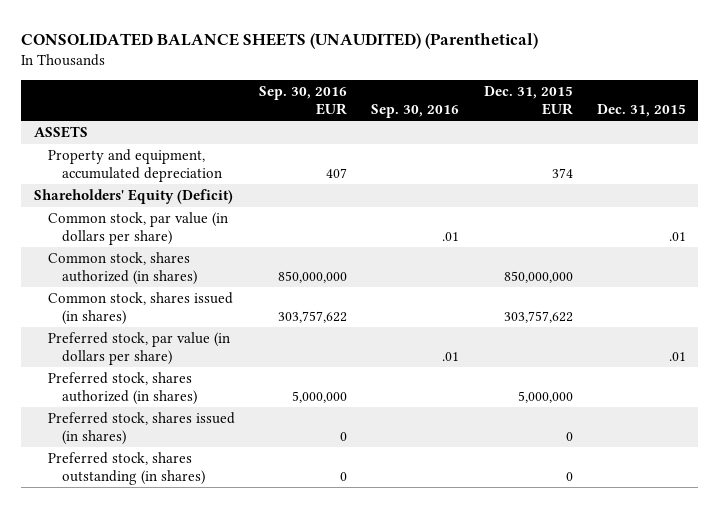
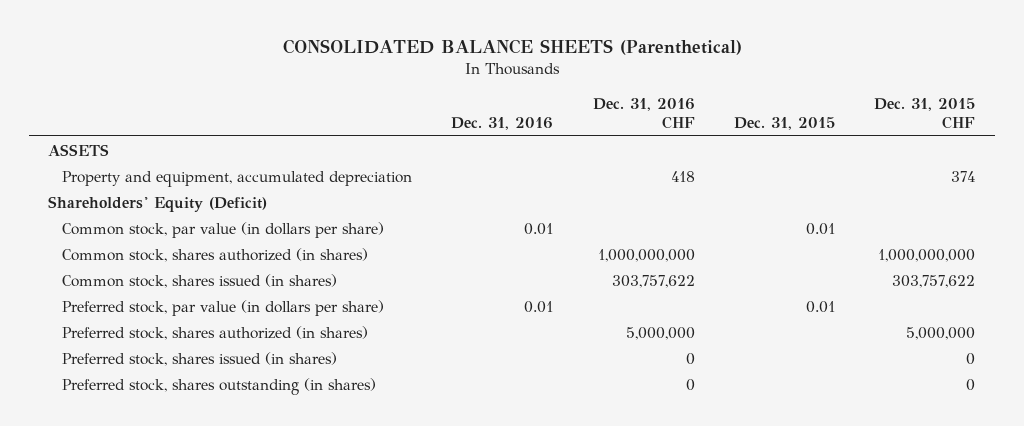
[21,32,539,49] CONSOLIDATED BALANCE SHEETS (UNAUDITED) (Parenthetical) -> [282,39,742,56] CONSOLIDATED BALANCE SHEETS (Parenthetical)
[259,86,348,115] Sep. 30, 2016 EUR -> none
[371,103,460,118] Sep. 30, 2016 -> none
[483,86,573,115] Dec. 31, 2015 EUR -> none
none -> [451,116,554,130] Dec. 31, 2016
none -> [592,97,695,129] Dec. 31, 2016 CHF
none -> [874,97,976,129] Dec. 31, 2015 CHF
[668,231,686,241] .01 -> [806,222,836,235] 0.01
[668,351,686,361] .01 -> [806,300,836,313] 0.01

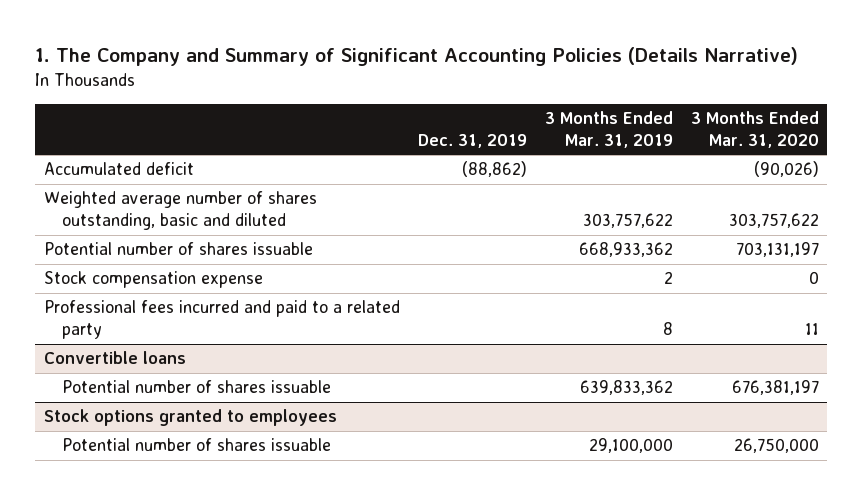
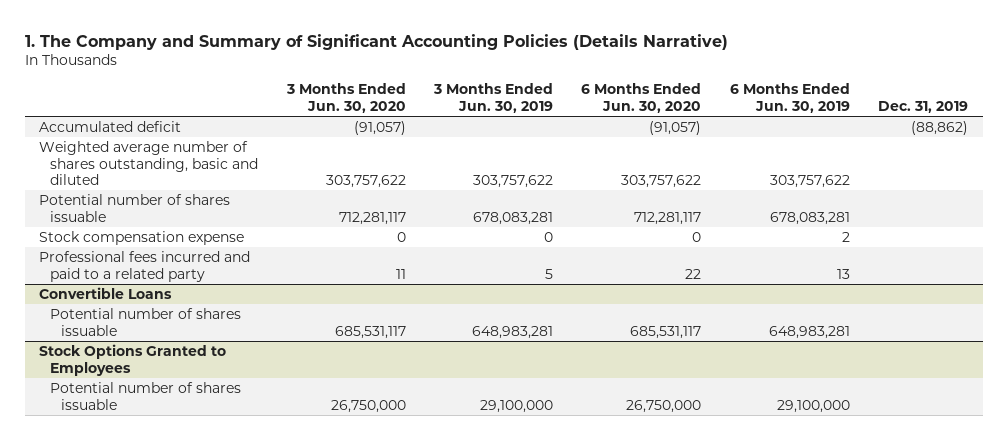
[544,111,673,149] 3 Months Ended Mar. 31, 2019 -> none
[690,111,819,149] 3 Months Ended Mar. 31, 2020 -> none
none -> [285,83,406,113] 3 Months Ended Jun. 30, 2020
none -> [432,83,553,113] 3 Months Ended Jun. 30, 2019
none -> [581,83,702,113] 6 Months Ended Jun. 30, 2020
none -> [729,83,850,113] 6 Months Ended Jun. 30, 2019
[43,351,186,365] Convertible loans -> [39,286,173,299] Convertible Loans
[43,409,337,427] Stock options granted to employees -> [39,343,227,376] Stock Options Granted to Employees

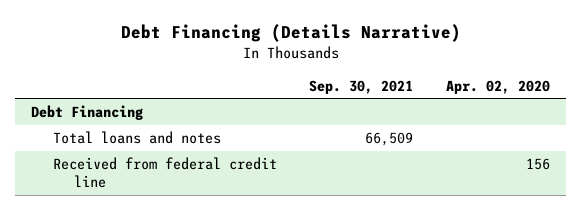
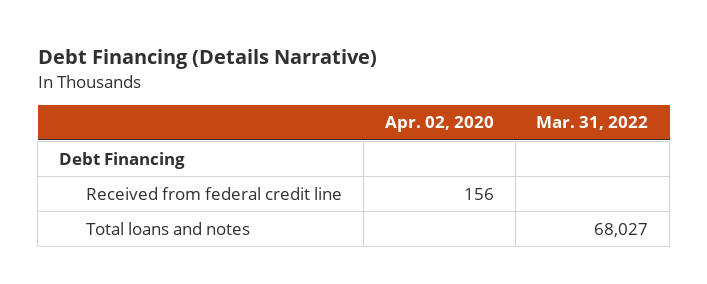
[309,79,414,94] Sep. 30, 2021 -> none
none -> [536,116,649,131] Mar. 31, 2022
[52,131,221,145] Total loans and notes -> [86,221,251,235] Total loans and notes

